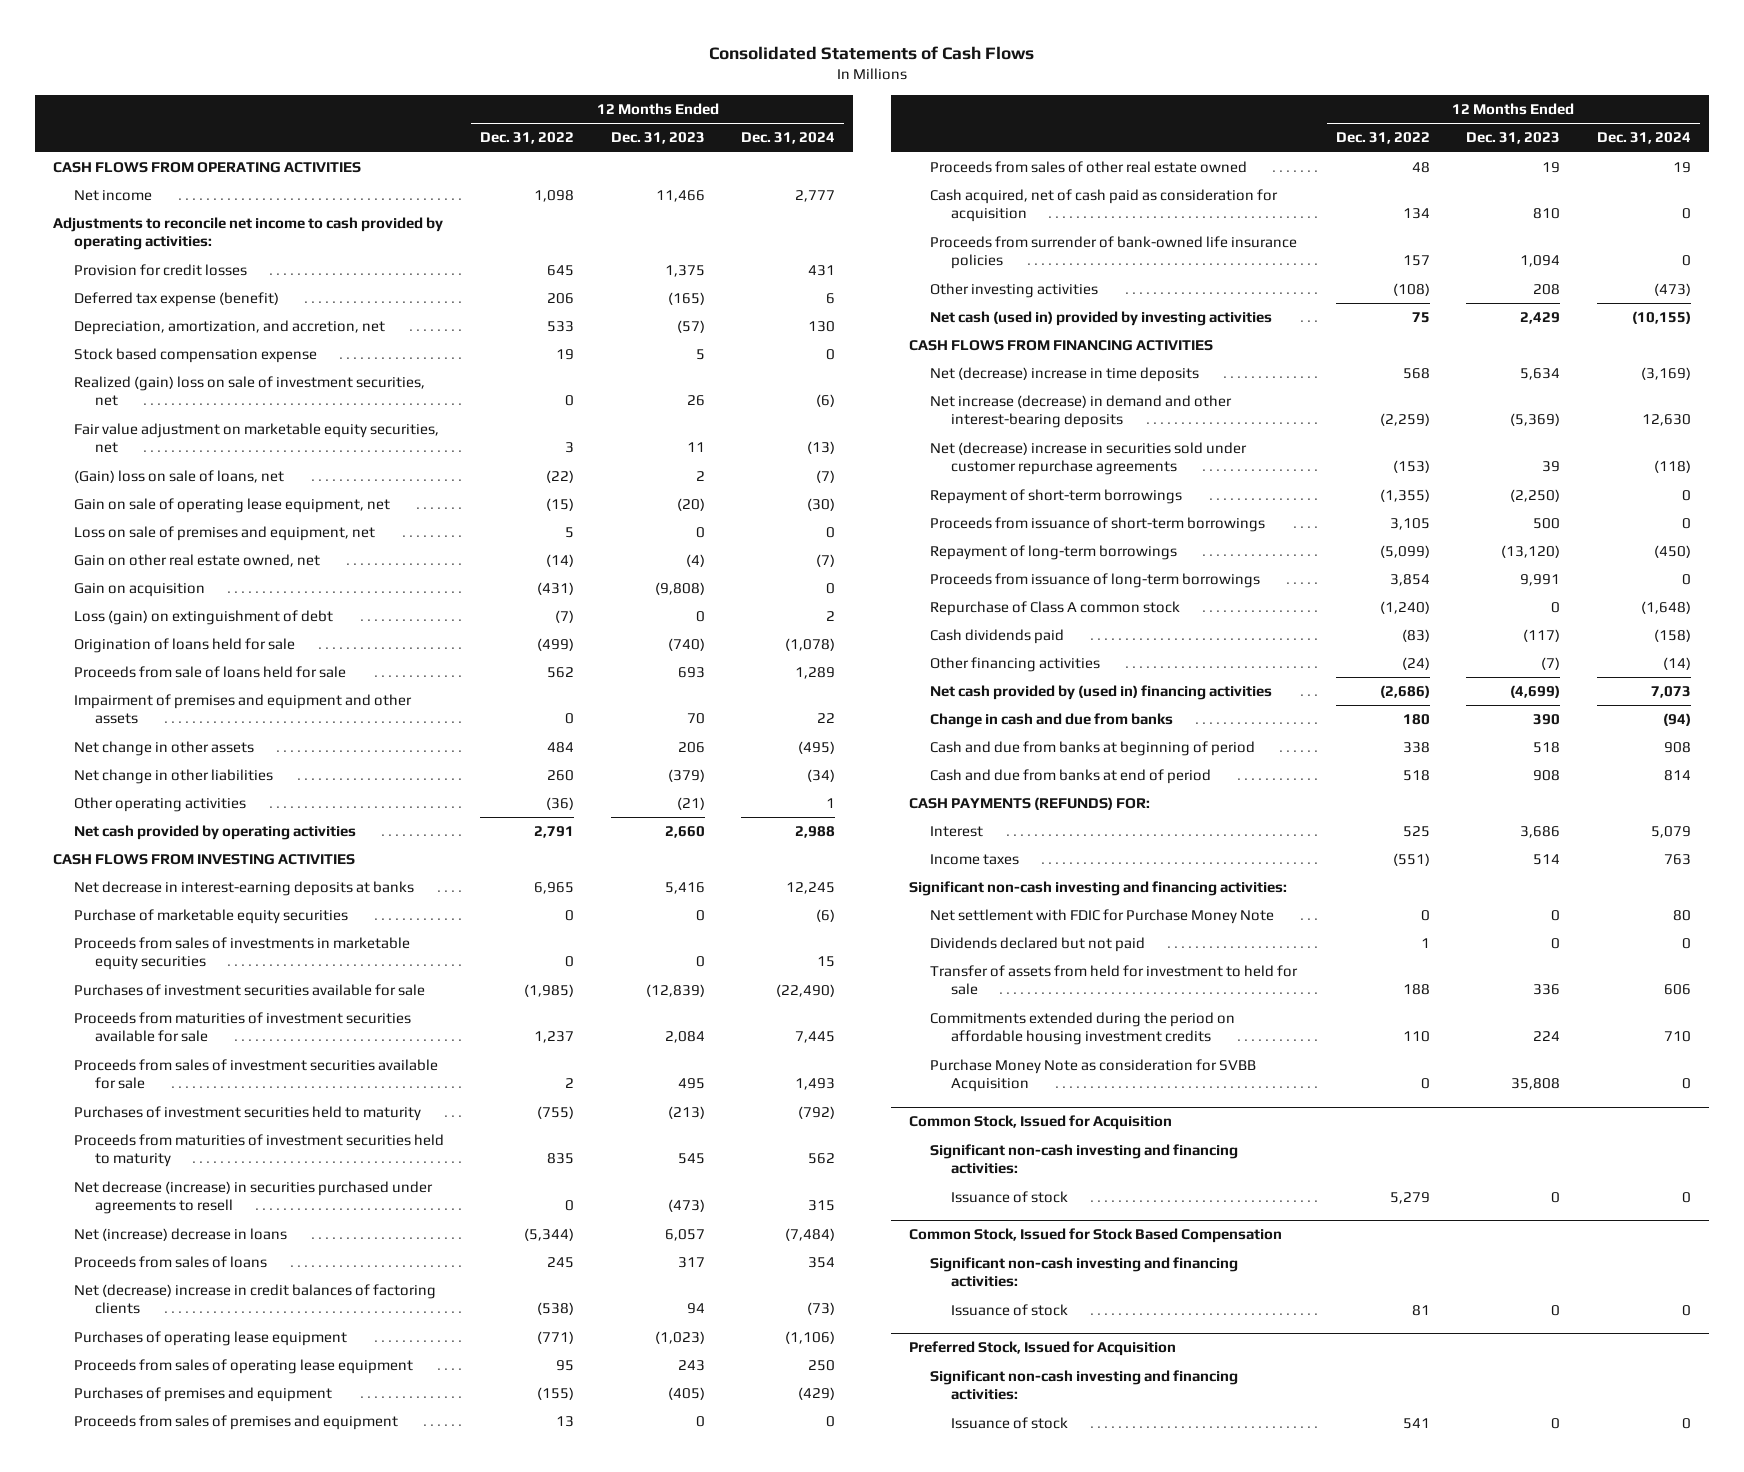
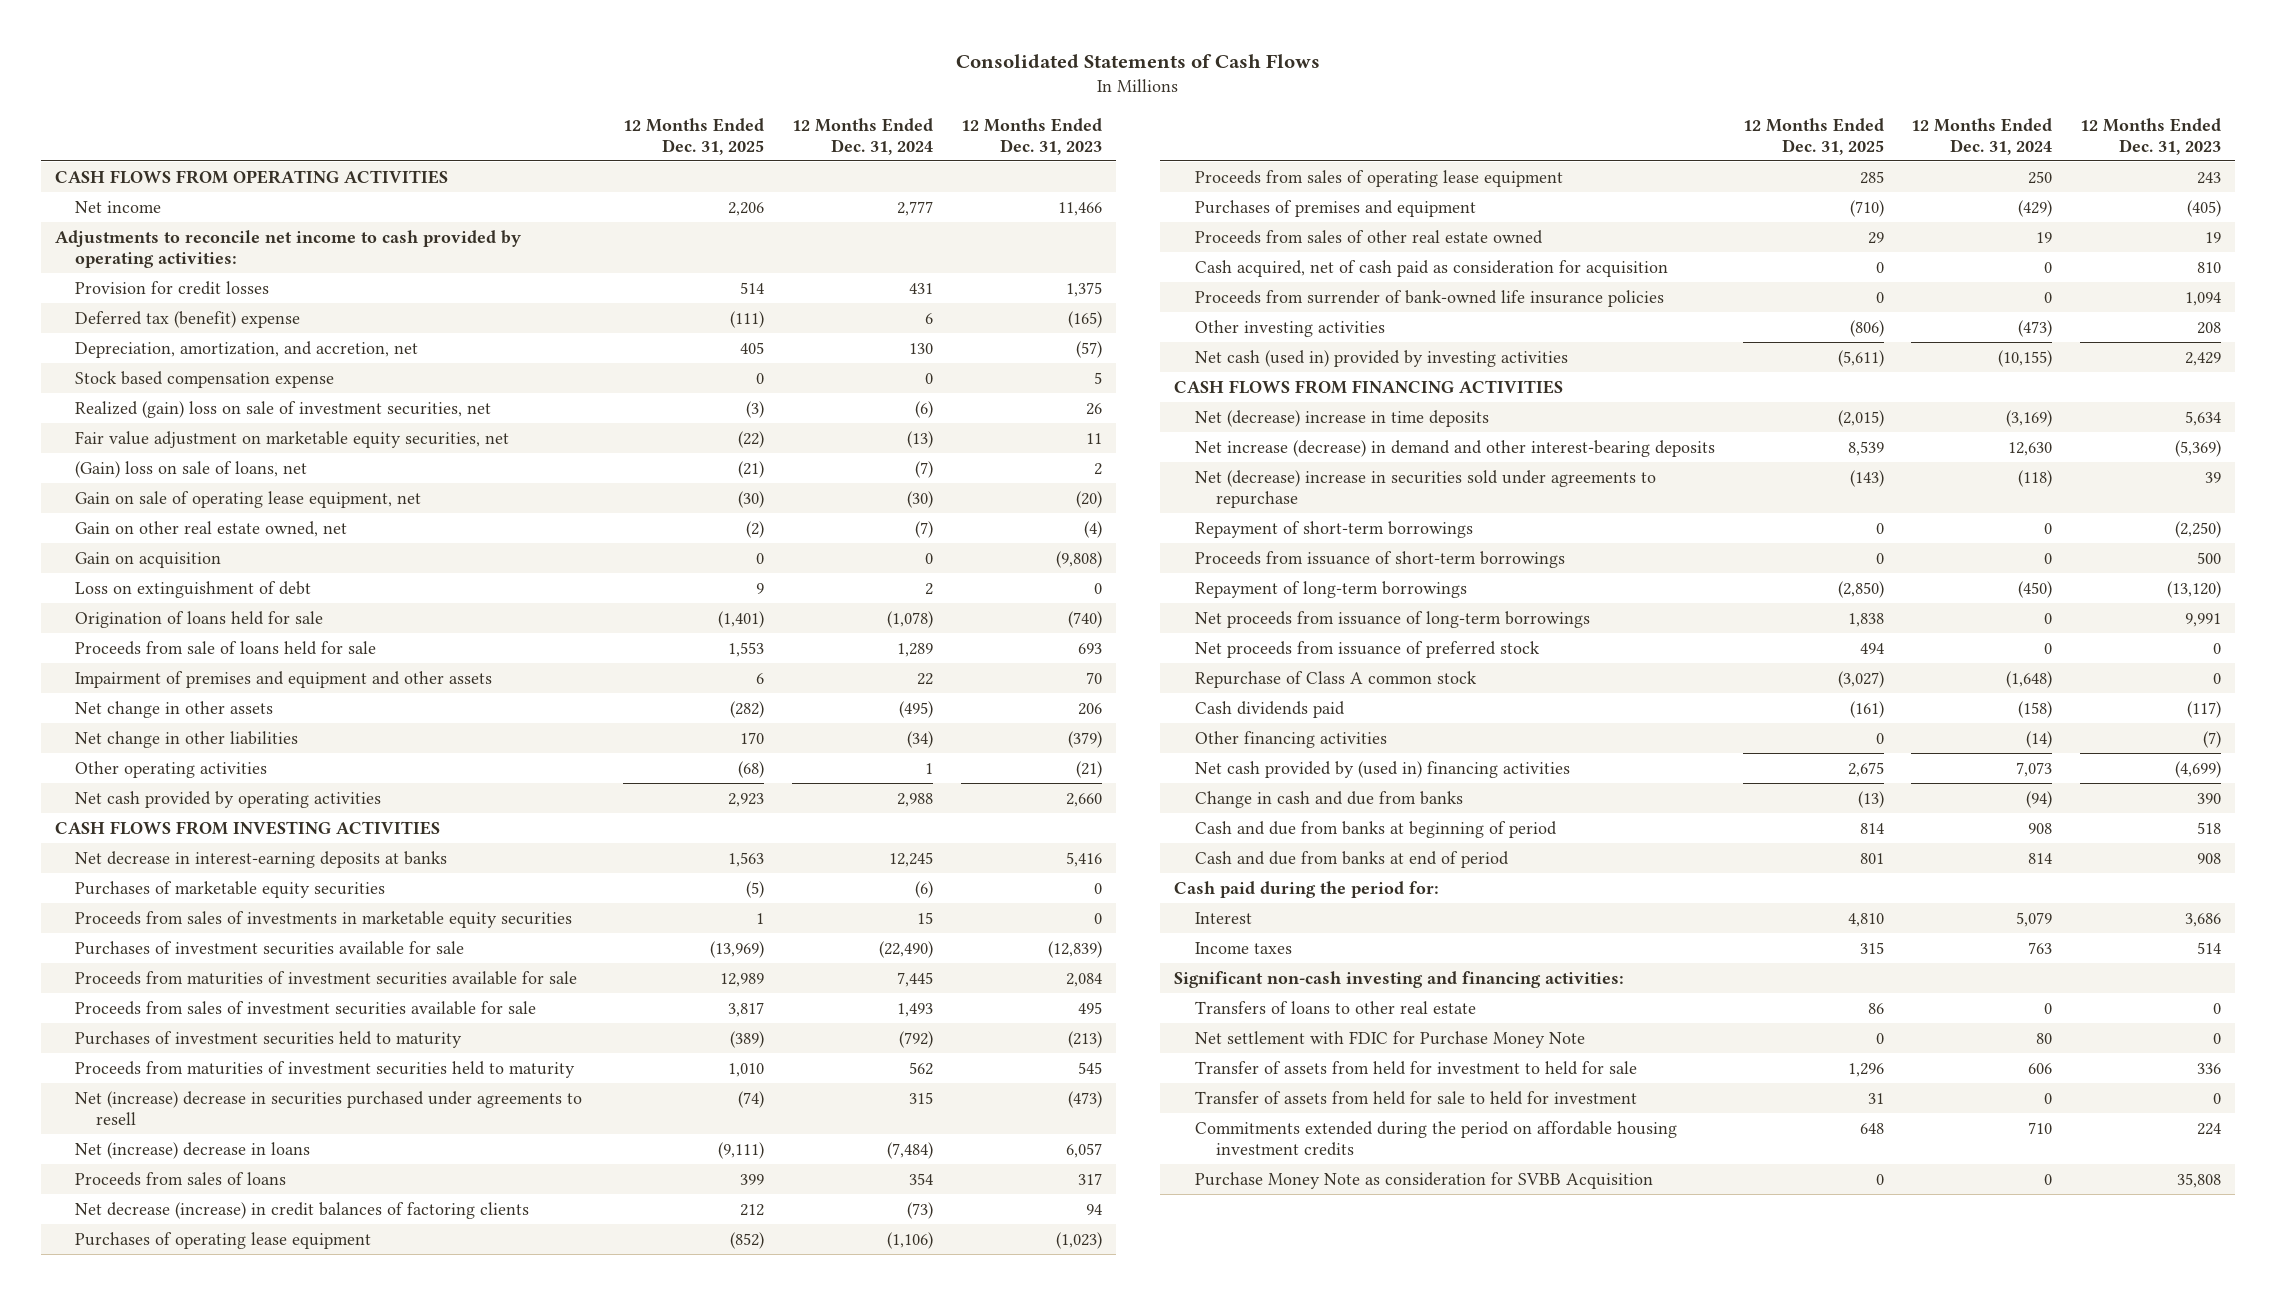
[480,132,575,145] Dec. 31, 2022 -> none
none -> [623,117,765,155] 12 Months Ended Dec. 31, 2025
[74,292,280,308] Deferred tax expense (benefit) -> [75,310,301,328] Deferred tax (benefit) expense
[74,526,376,542] Loss on sale of premises and equipment, net -> none
[74,610,334,626] Loss (gain) on extinguishment of debt -> [75,580,312,598] Loss on extinguishment of debt
[74,909,349,925] Purchase of marketable equity securities -> [75,880,386,898] Purchases of marketable equity securities
[74,1181,434,1215] Net decrease (increase) in securities purchased under agreements to resell -> [75,1090,583,1125] Net (increase) decrease in securities purchased under agreements to resell
[74,1284,437,1315] Net (decrease) increase in credit balances of factoring clients -> [75,1201,530,1219] Net decrease (increase) in credit balances of factoring clients
[74,1415,399,1431] Proceeds from sales of premises and equipment -> none
[929,442,1247,476] Net (decrease) increase in securities sold under customer repurchase agreements -> [1194,469,1656,508] Net (decrease) increase in securities sold under agreements to repurchase
[929,573,1260,589] Proceeds from issuance of long-term borrowings -> [1194,610,1590,628] Net proceeds from issuance of long-term borrowings
none -> [1194,640,1540,658] Net proceeds from issuance of preferred stock
[909,797,1151,811] CASH PAYMENTS (REFUNDS) FOR: -> [1173,880,1439,898] Cash paid during the period for:
none -> [1194,1000,1476,1014] Transfers of loans to other real estate
[929,937,1145,953] Dividends declared but not paid -> none
none -> [1194,1090,1637,1105] Transfer of assets from held for sale to held for investment
[909,1115,1173,1131] Common Stock, Issued for Acquisition -> none
[929,1144,1238,1175] Significant non-cash investing and financing activities: -> none
[950,1191,1068,1204] Issuance of stock -> none
[909,1228,1283,1244] Common Stock, Issued for Stock Based Compensation -> none
[929,1257,1238,1288] Significant non-cash investing and financing activities: -> none
[950,1304,1068,1317] Issuance of stock -> none
[909,1341,1177,1357] Preferred Stock, Issued for Acquisition -> none
[929,1370,1238,1401] Significant non-cash investing and financing activities: -> none
[950,1417,1068,1430] Issuance of stock -> none

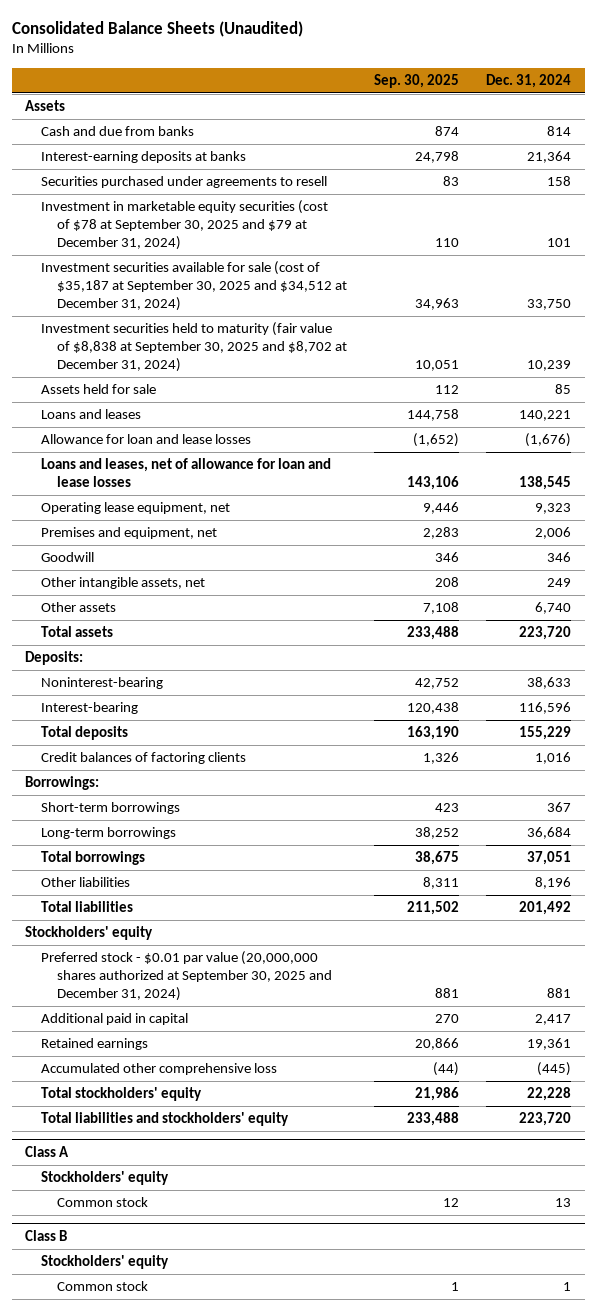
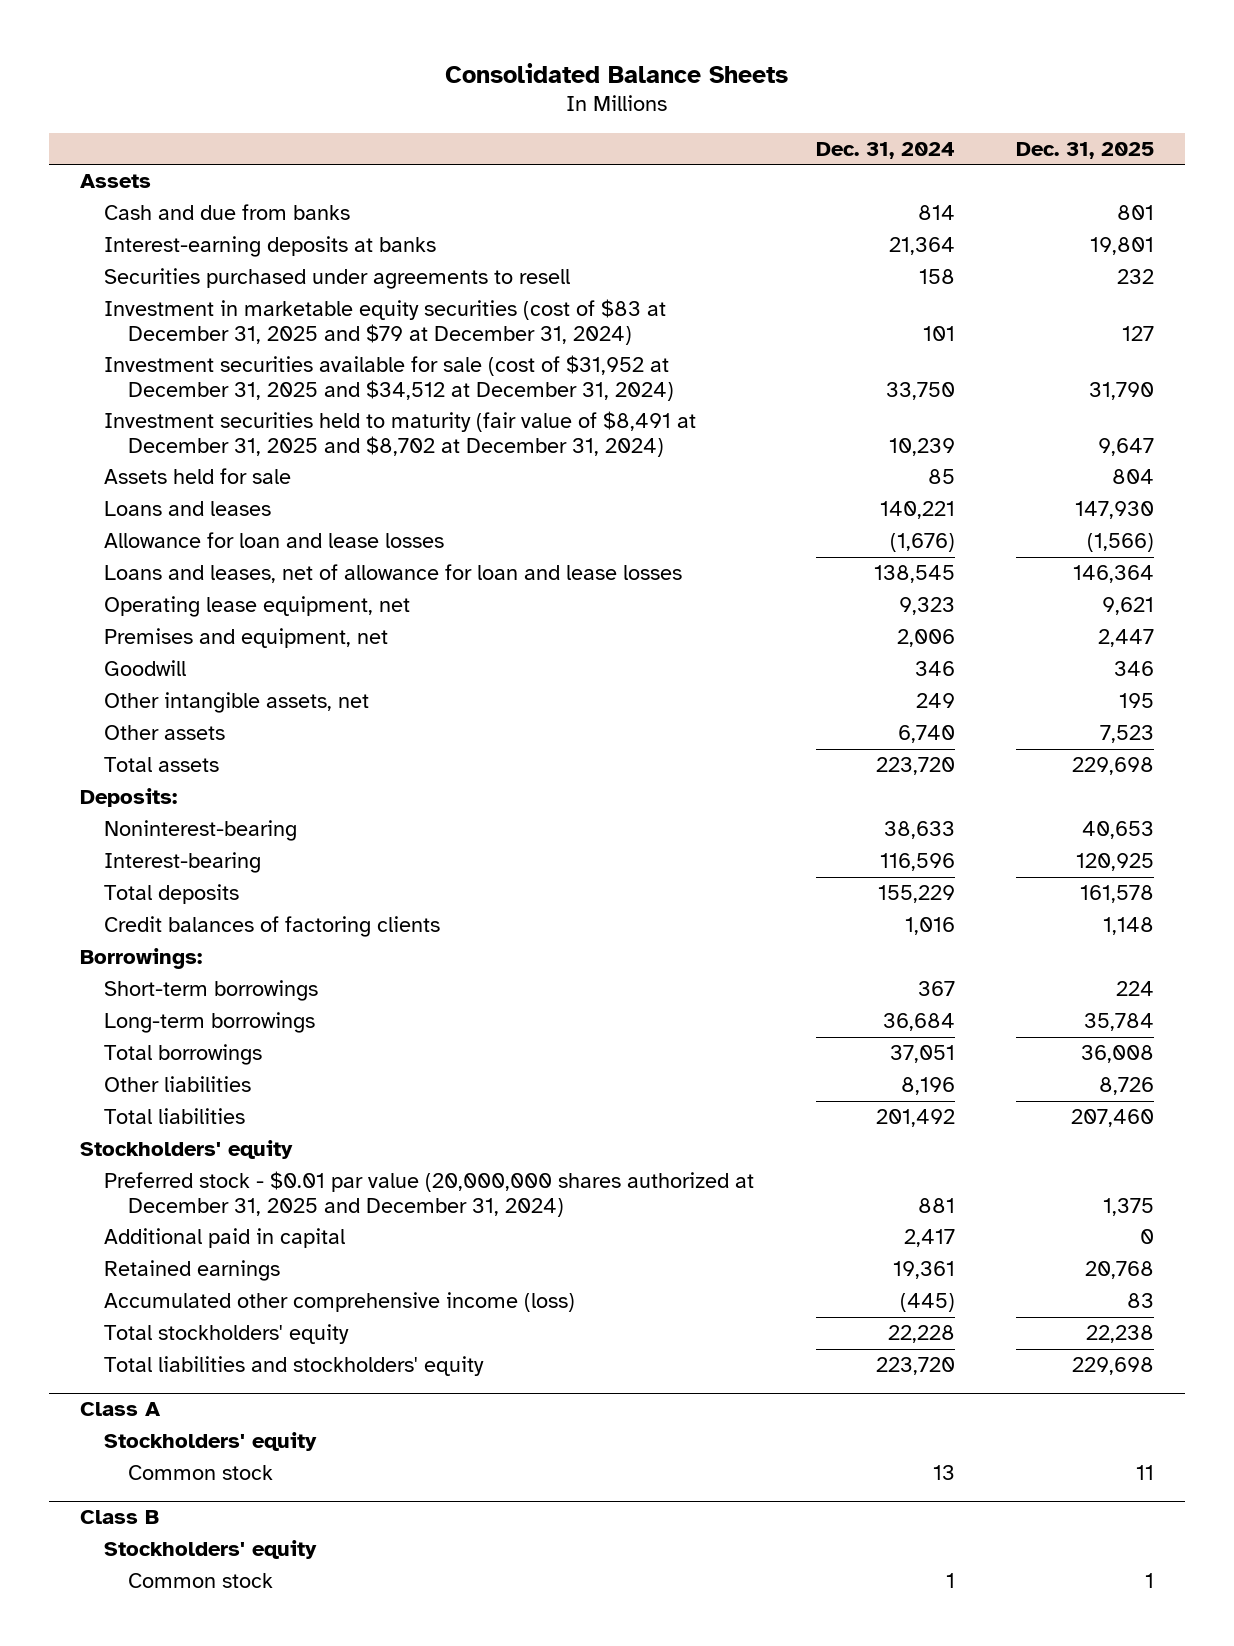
[11,20,303,37] Consolidated Balance Sheets (Unaudited) -> [445,62,789,83] Consolidated Balance Sheets
[373,73,459,88] Sep. 30, 2025 -> none
none -> [1016,141,1155,159] Dec. 31, 2025
[40,200,328,250] Investment in marketable equity securities (cost of $78 at September 30, 2025 and $79 at December 31, 2024) -> [104,299,667,345] Investment in marketable equity securities (cost of $83 at December 31, 2025 and $79 at December 31, 2024)
[40,261,347,311] Investment securities available for sale (cost of $35,187 at September 30, 2025 and $34,512 at December 31, 2024) -> [104,355,675,401] Investment securities available for sale (cost of $31,952 at December 31, 2025 and $34,512 at December 31, 2024)
[40,322,347,372] Investment securities held to maturity (fair value of $8,838 at September 30, 2025 and $8,702 at December 31, 2024) -> [104,411,697,457] Investment securities held to maturity (fair value of $8,491 at December 31, 2025 and $8,702 at December 31, 2024)
[40,951,332,1001] Preferred stock - $0.01 par value (20,000,000 shares authorized at September 30, 2025 and December 31, 2024) -> [104,1171,755,1217] Preferred stock - $0.01 par value (20,000,000 shares authorized at December 31, 2025 and December 31, 2024)
[40,1063,277,1076] Accumulated other comprehensive loss -> [104,1292,576,1313] Accumulated other comprehensive income (loss)

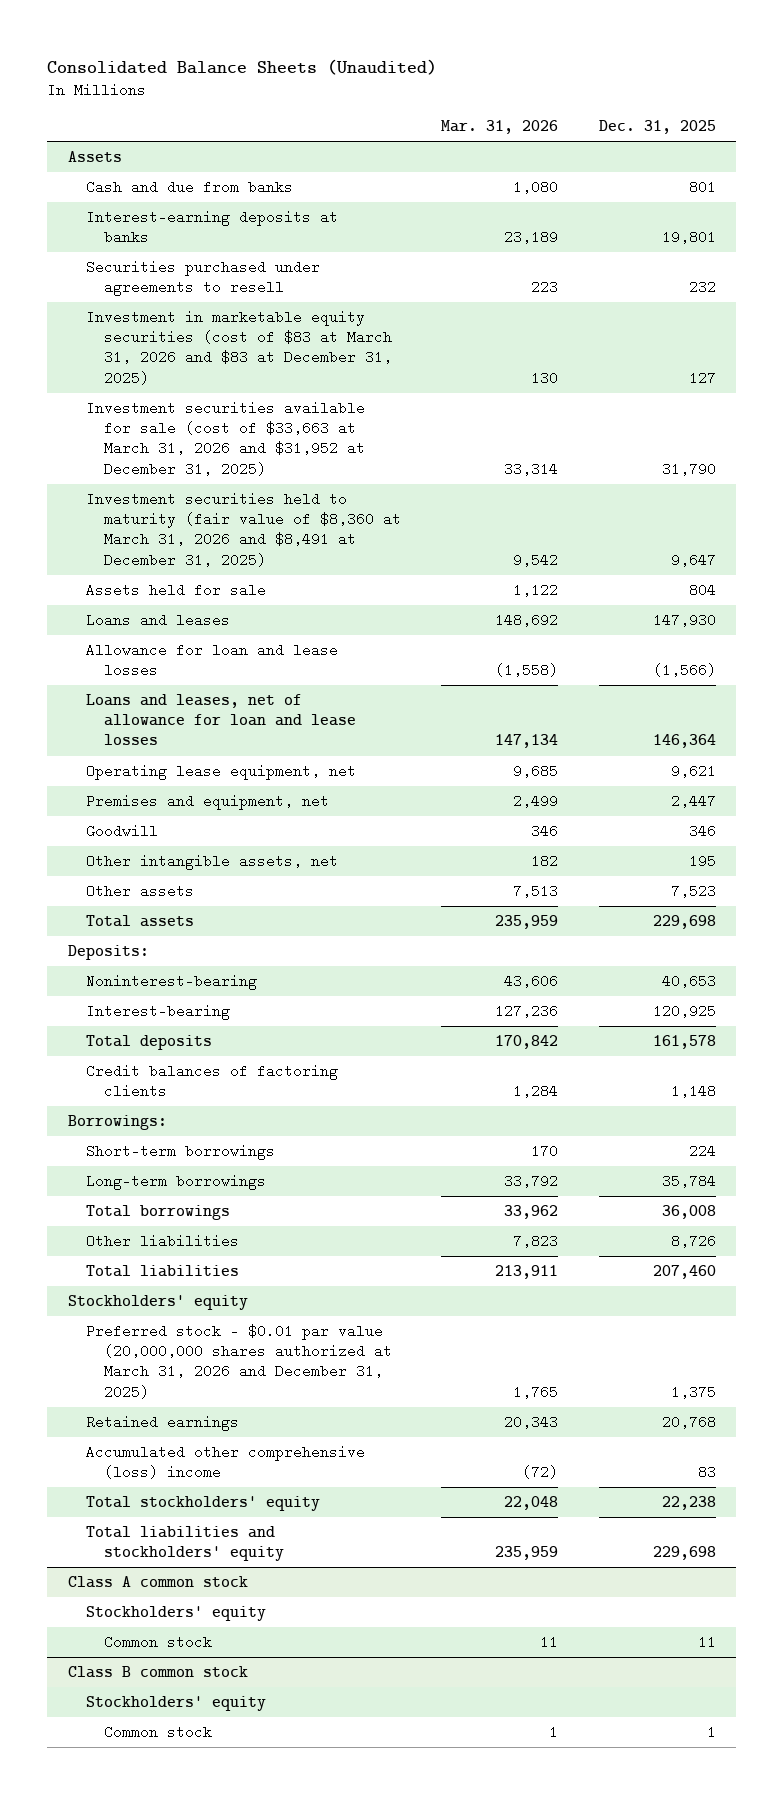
[445,62,789,83] Consolidated Balance Sheets -> [47,58,438,75] Consolidated Balance Sheets (Unaudited)
[815,141,955,159] Dec. 31, 2024 -> none
none -> [441,120,559,135] Mar. 31, 2026
[104,299,667,345] Investment in marketable equity securities (cost of $83 at December 31, 2025 and $79 at December 31, 2024) -> [85,310,392,385] Investment in marketable equity securities (cost of $83 at March 31, 2026 and $83 at December 31, 2025)
[104,355,675,401] Investment securities available for sale (cost of $31,952 at December 31, 2025 and $34,512 at December 31, 2024) -> [85,401,365,476] Investment securities available for sale (cost of $33,663 at March 31, 2026 and $31,952 at December 31, 2025)
[104,411,697,457] Investment securities held to maturity (fair value of $8,491 at December 31, 2025 and $8,702 at December 31, 2024) -> [85,492,401,567] Investment securities held to maturity (fair value of $8,360 at March 31, 2026 and $8,491 at December 31, 2025)
[104,1228,346,1249] Additional paid in capital -> none
[104,1171,755,1217] Preferred stock - $0.01 par value (20,000,000 shares authorized at December 31, 2025 and December 31, 2024) -> [85,1324,392,1399] Preferred stock - $0.01 par value (20,000,000 shares authorized at March 31, 2026 and December 31, 2025)
[104,1292,576,1313] Accumulated other comprehensive income (loss) -> [85,1445,365,1480] Accumulated other comprehensive (loss) income
[80,1402,162,1417] Class A -> [67,1576,248,1589] Class A common stock
[80,1510,160,1525] Class B -> [67,1666,248,1679] Class B common stock

